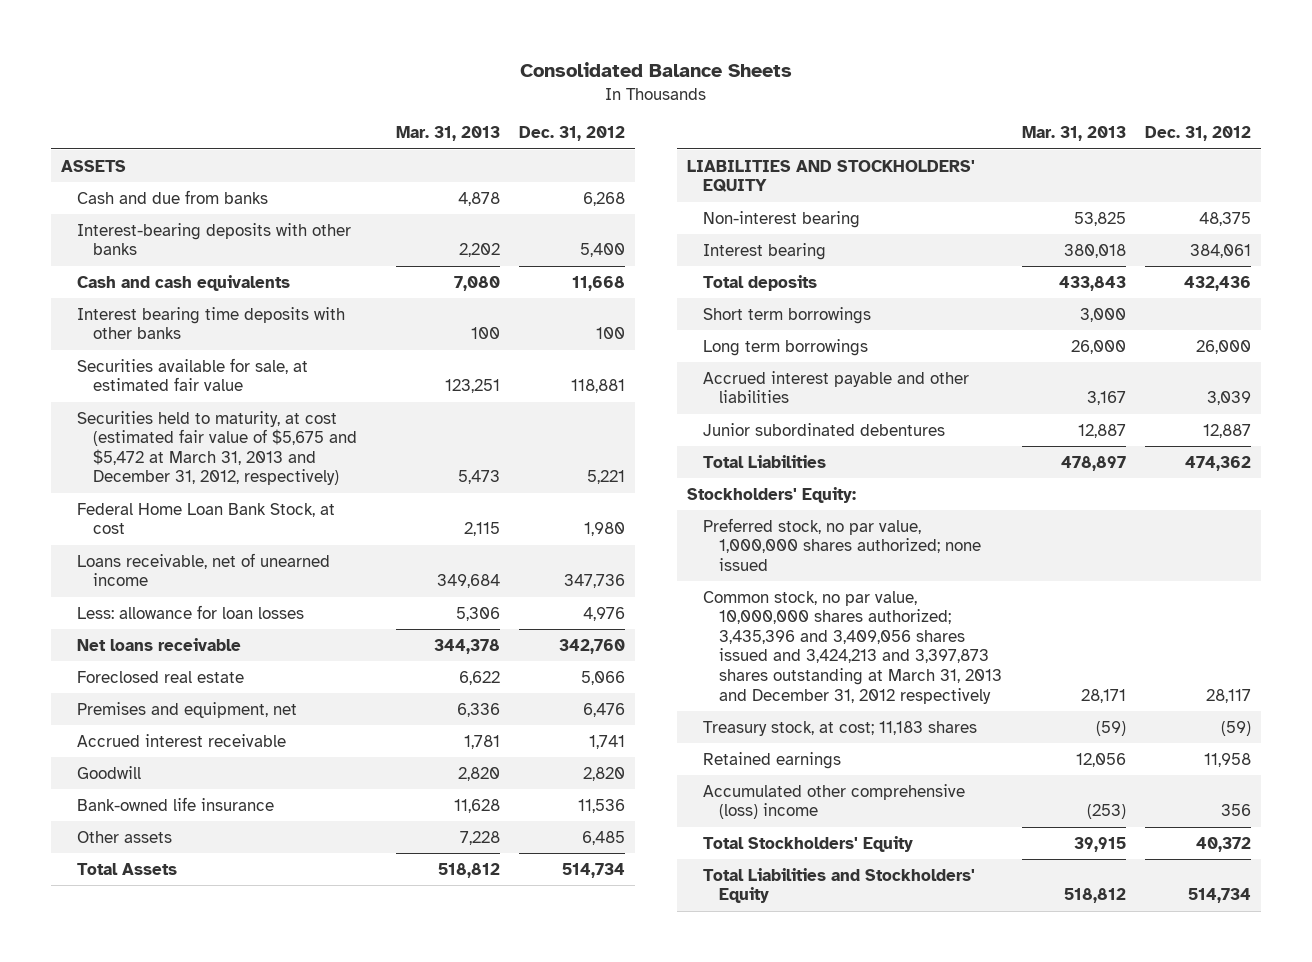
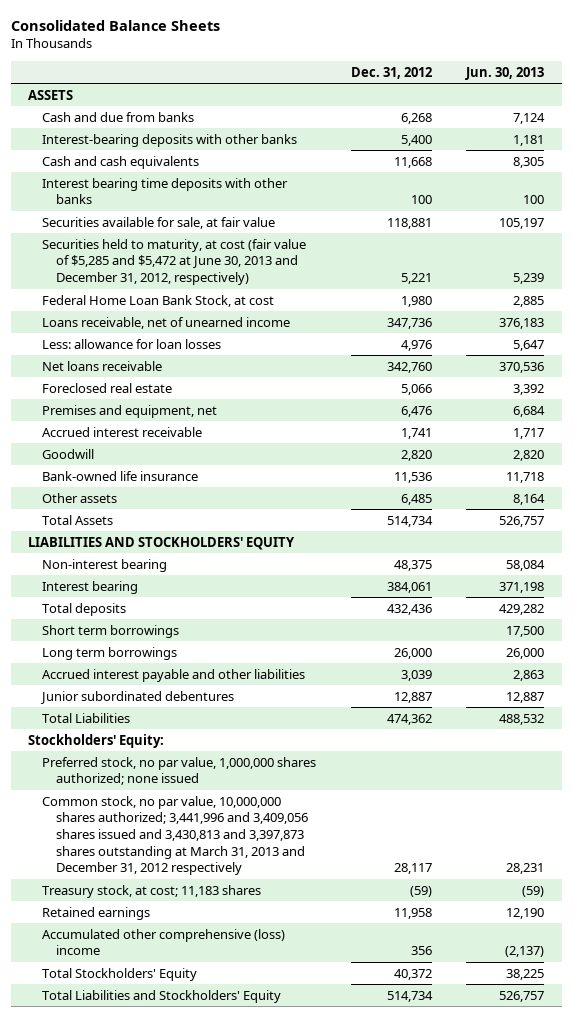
[395,126,500,142] Mar. 31, 2013 -> none
none -> [465,66,545,80] Jun. 30, 2013
[76,357,308,392] Securities available for sale, at estimated fair value -> [42,216,276,229] Securities available for sale, at fair value
[76,410,358,486] Securities held to maturity, at cost (estimated fair value of $5,675 and $5,472 at March 31, 2013 and December 31, 2012, respectively) -> [42,238,307,285] Securities held to maturity, at cost (fair value of $5,285 and $5,472 at June 30, 2013 and December 31, 2012, respectively)
[702,590,1002,704] Common stock, no par value, 10,000,000 shares authorized; 3,435,396 and 3,409,056 shares issued and 3,424,213 and 3,397,873 shares outstanding at March 31, 2013 and December 31, 2012 respectively -> [42,795,309,876] Common stock, no par value, 10,000,000 shares authorized; 3,441,996 and 3,409,056 shares issued and 3,430,813 and 3,397,873 shares outstanding at March 31, 2013 and December 31, 2012 respectively

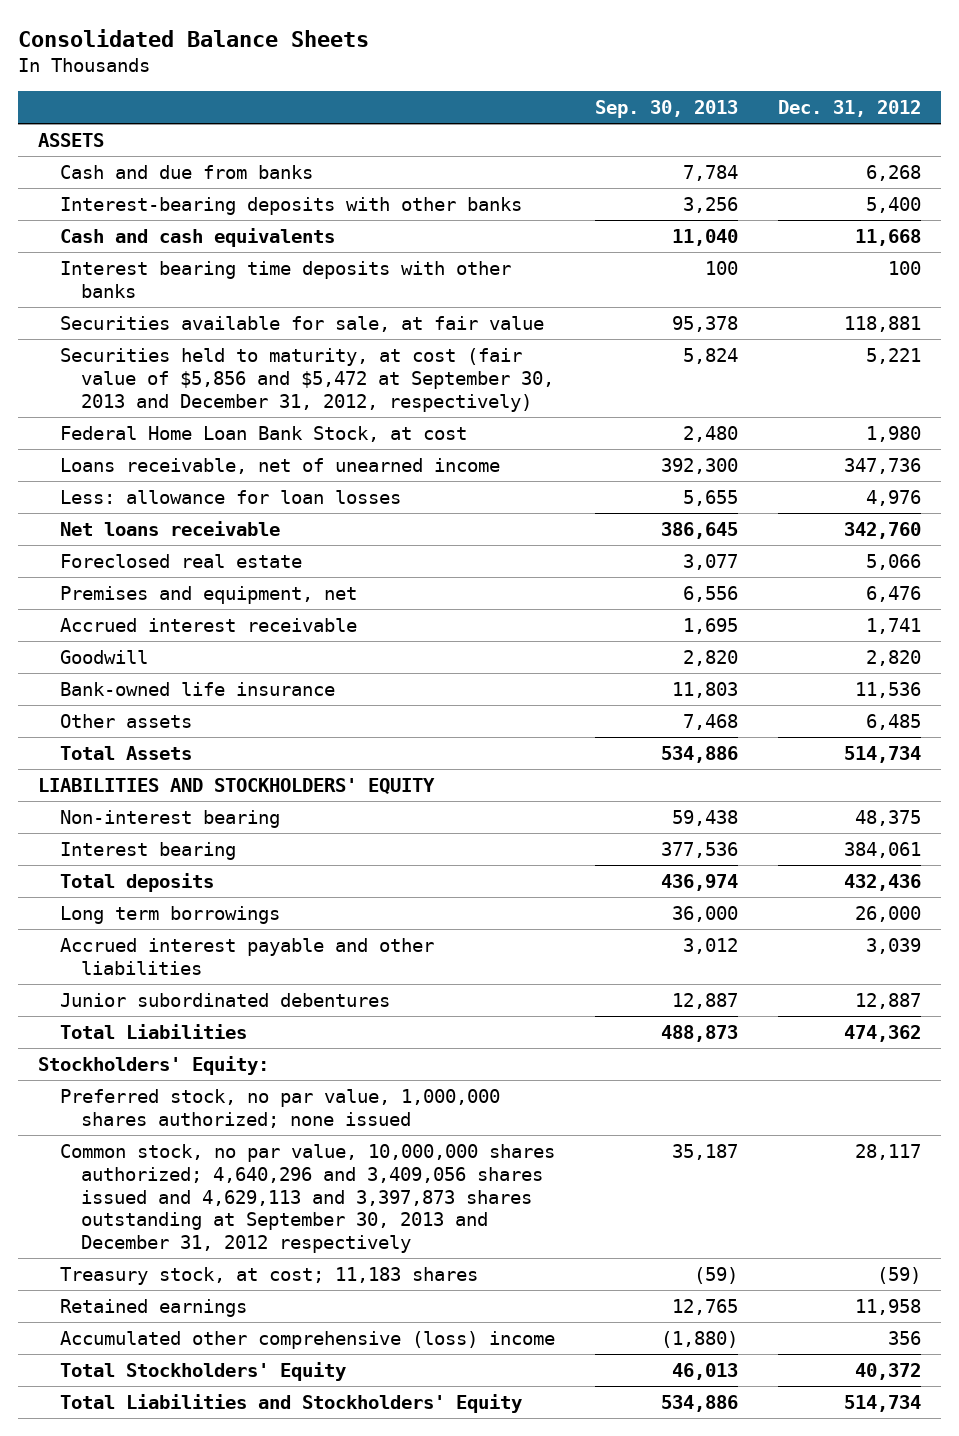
[465,66,545,80] Jun. 30, 2013 -> none
none -> [594,99,738,118] Sep. 30, 2013
[42,238,307,285] Securities held to maturity, at cost (fair value of $5,285 and $5,472 at June 30, 2013 and December 31, 2012, respectively) -> [59,347,554,412] Securities held to maturity, at cost (fair value of $5,856 and $5,472 at September 30, 2013 and December 31, 2012, respectively)
[42,624,180,638] Short term borrowings -> none
[42,795,309,876] Common stock, no par value, 10,000,000 shares authorized; 3,441,996 and 3,409,056 shares issued and 3,430,813 and 3,397,873 shares outstanding at March 31, 2013 and December 31, 2012 respectively -> [59,1143,555,1254] Common stock, no par value, 10,000,000 shares authorized; 4,640,296 and 3,409,056 shares issued and 4,629,113 and 3,397,873 shares outstanding at September 30, 2013 and December 31, 2012 respectively

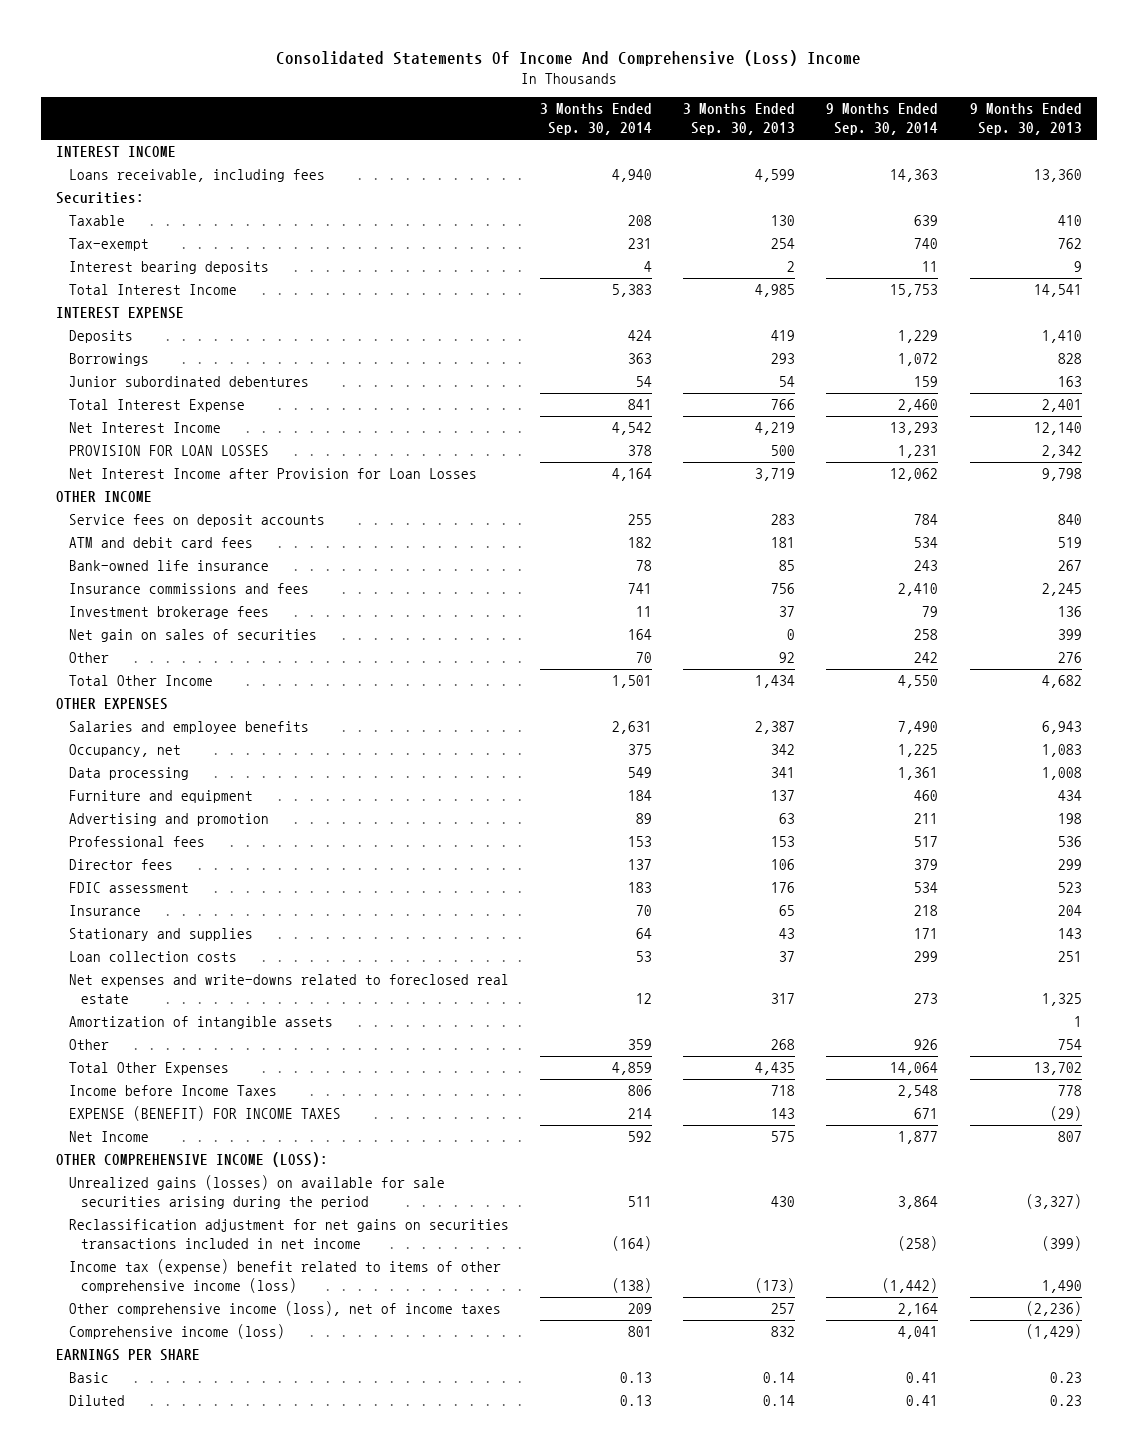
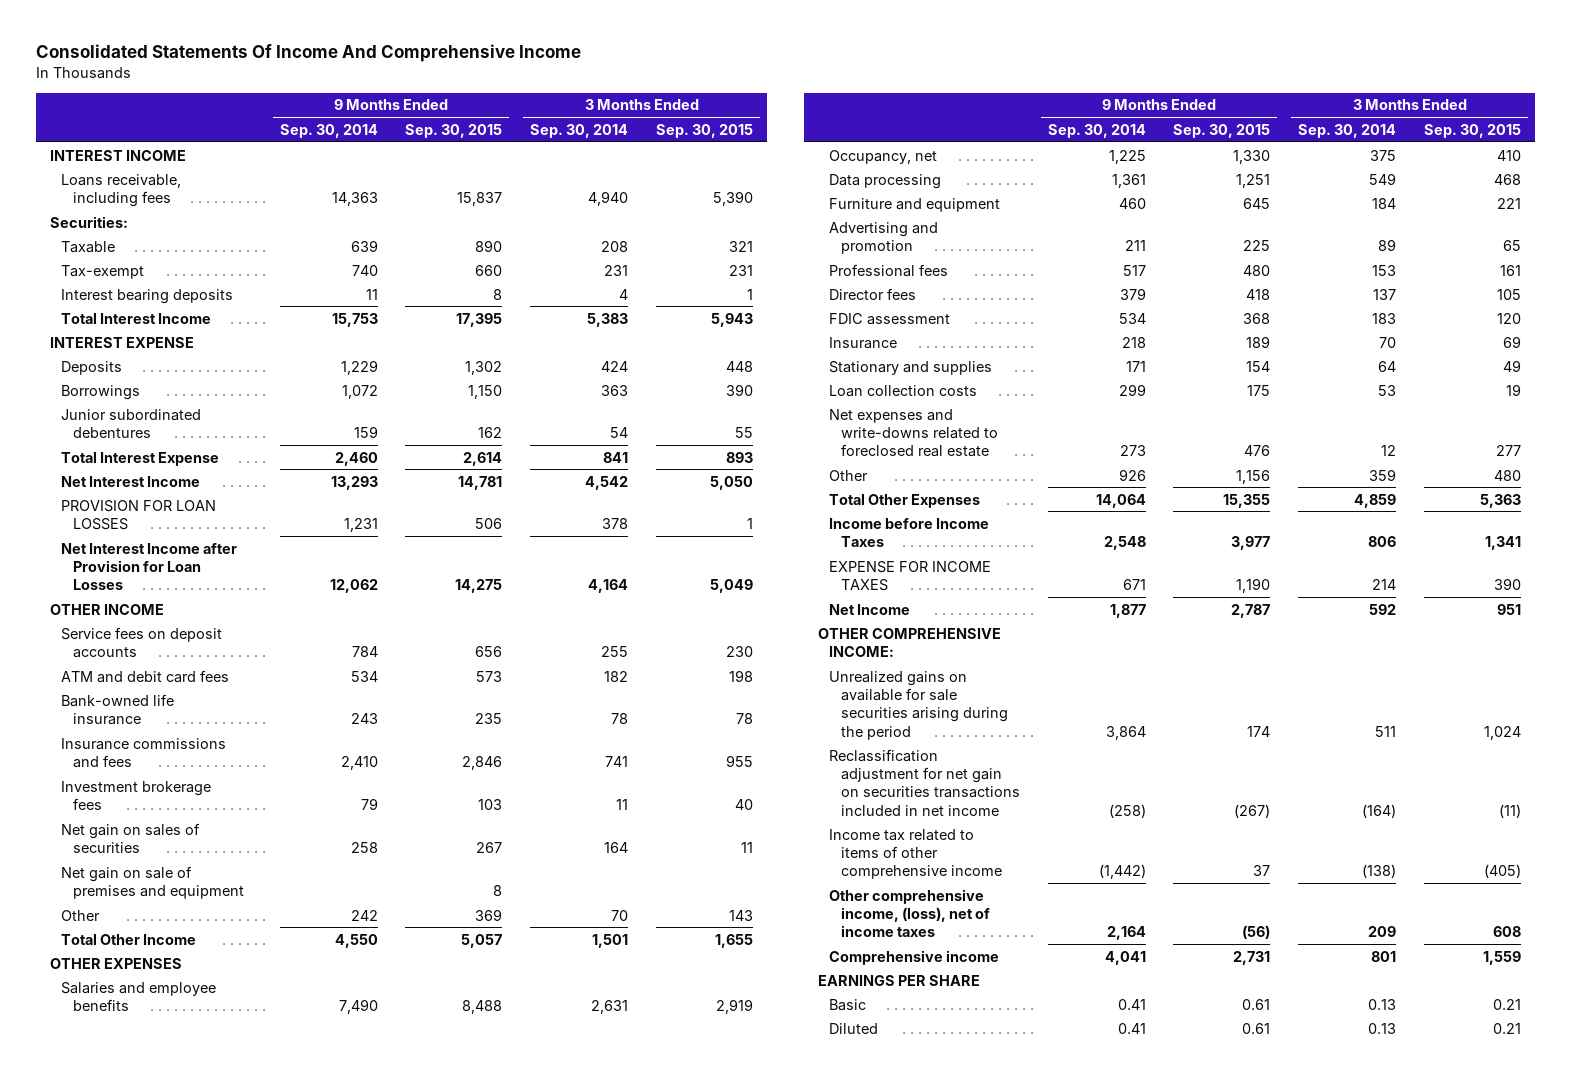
[275,50,861,67] Consolidated Statements Of Income And Comprehensive (Loss) Income -> [35,44,581,63] Consolidated Statements Of Income And Comprehensive Income
[683,103,796,136] 3 Months Ended Sep. 30, 2013 -> none
[969,103,1082,136] 9 Months Ended Sep. 30, 2013 -> none
none -> [405,123,503,138] Sep. 30, 2015
none -> [656,123,754,138] Sep. 30, 2015
none -> [61,865,244,899] Net gain on sale of premises and equipment
[68,1016,333,1030] Amortization of intangible assets -> none
[68,1106,341,1122] EXPENSE (BENEFIT) FOR INCOME TAXES -> [829,560,992,591] EXPENSE FOR INCOME TAXES
[56,1152,329,1168] OTHER COMPREHENSIVE INCOME (LOSS): -> [817,627,1001,657] OTHER COMPREHENSIVE INCOME:
[68,1175,445,1210] Unrealized gains (losses) on available for sale securities arising during the period -> [829,670,1008,740] Unrealized gains on available for sale securities arising during the period
[68,1219,509,1250] Reclassification adjustment for net gains on securities transactions included in net income -> [829,748,1020,816] Reclassification adjustment for net gain on securities transactions included in net income
[68,1259,501,1294] Income tax (expense) benefit related to items of other comprehensive income (loss) -> [829,828,1002,880] Income tax related to items of other comprehensive income
[68,1301,501,1317] Other comprehensive income (loss), net of income taxes -> [829,888,990,938] Other comprehensive income, (loss), net of income taxes
[68,1324,285,1340] Comprehensive income (loss) -> [829,949,1000,965] Comprehensive income

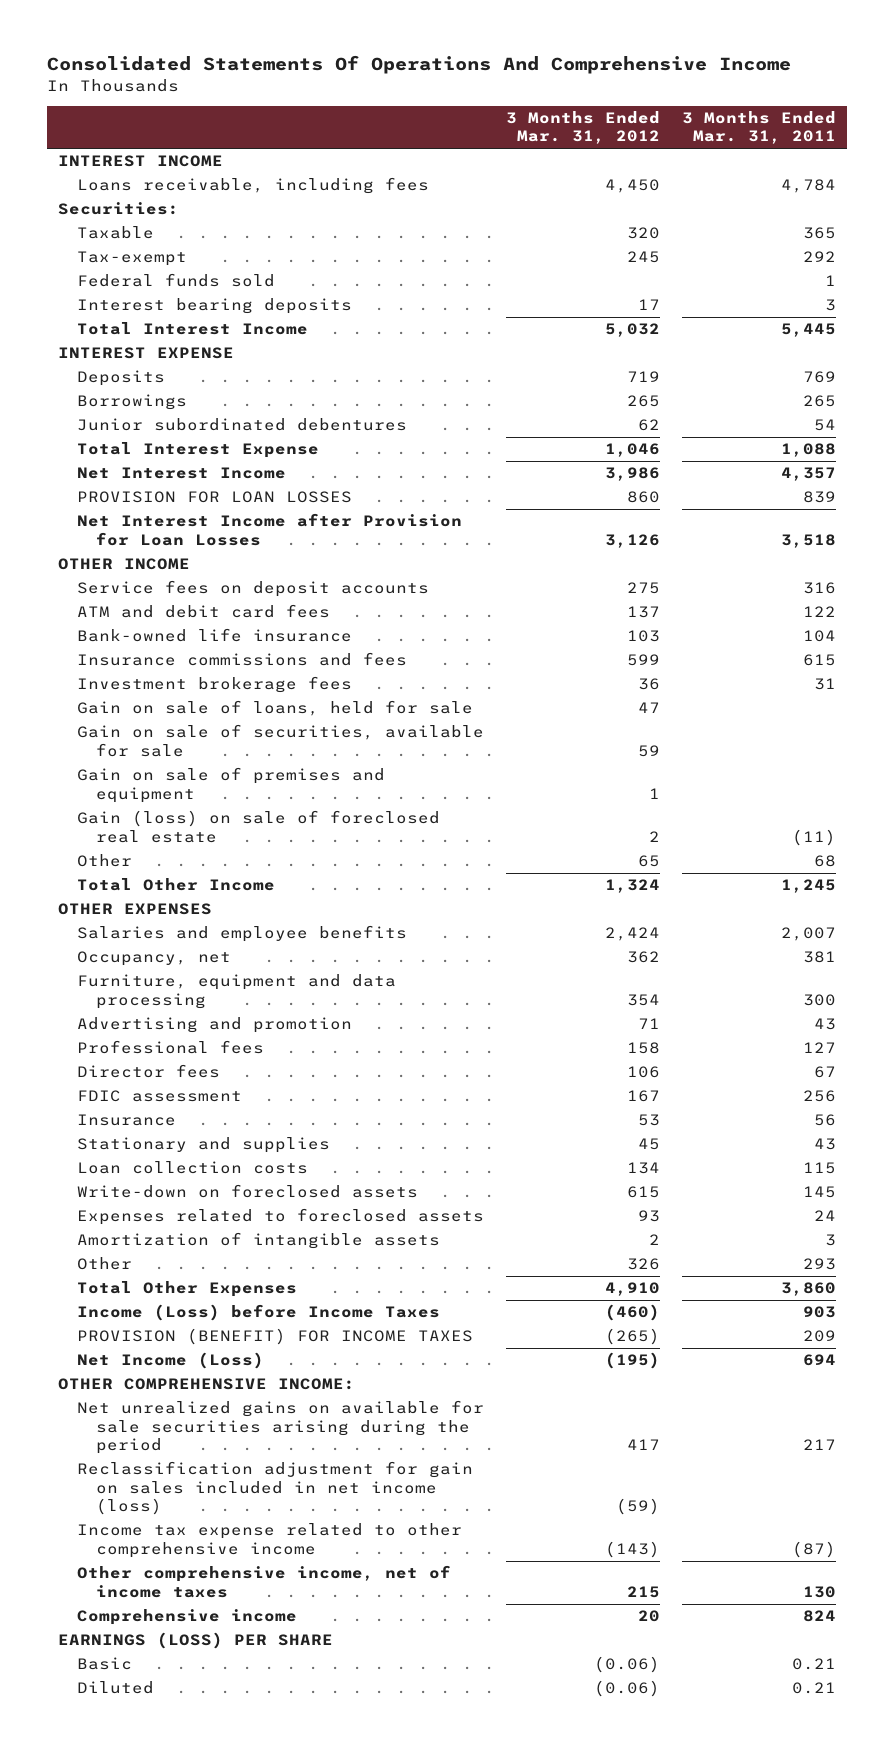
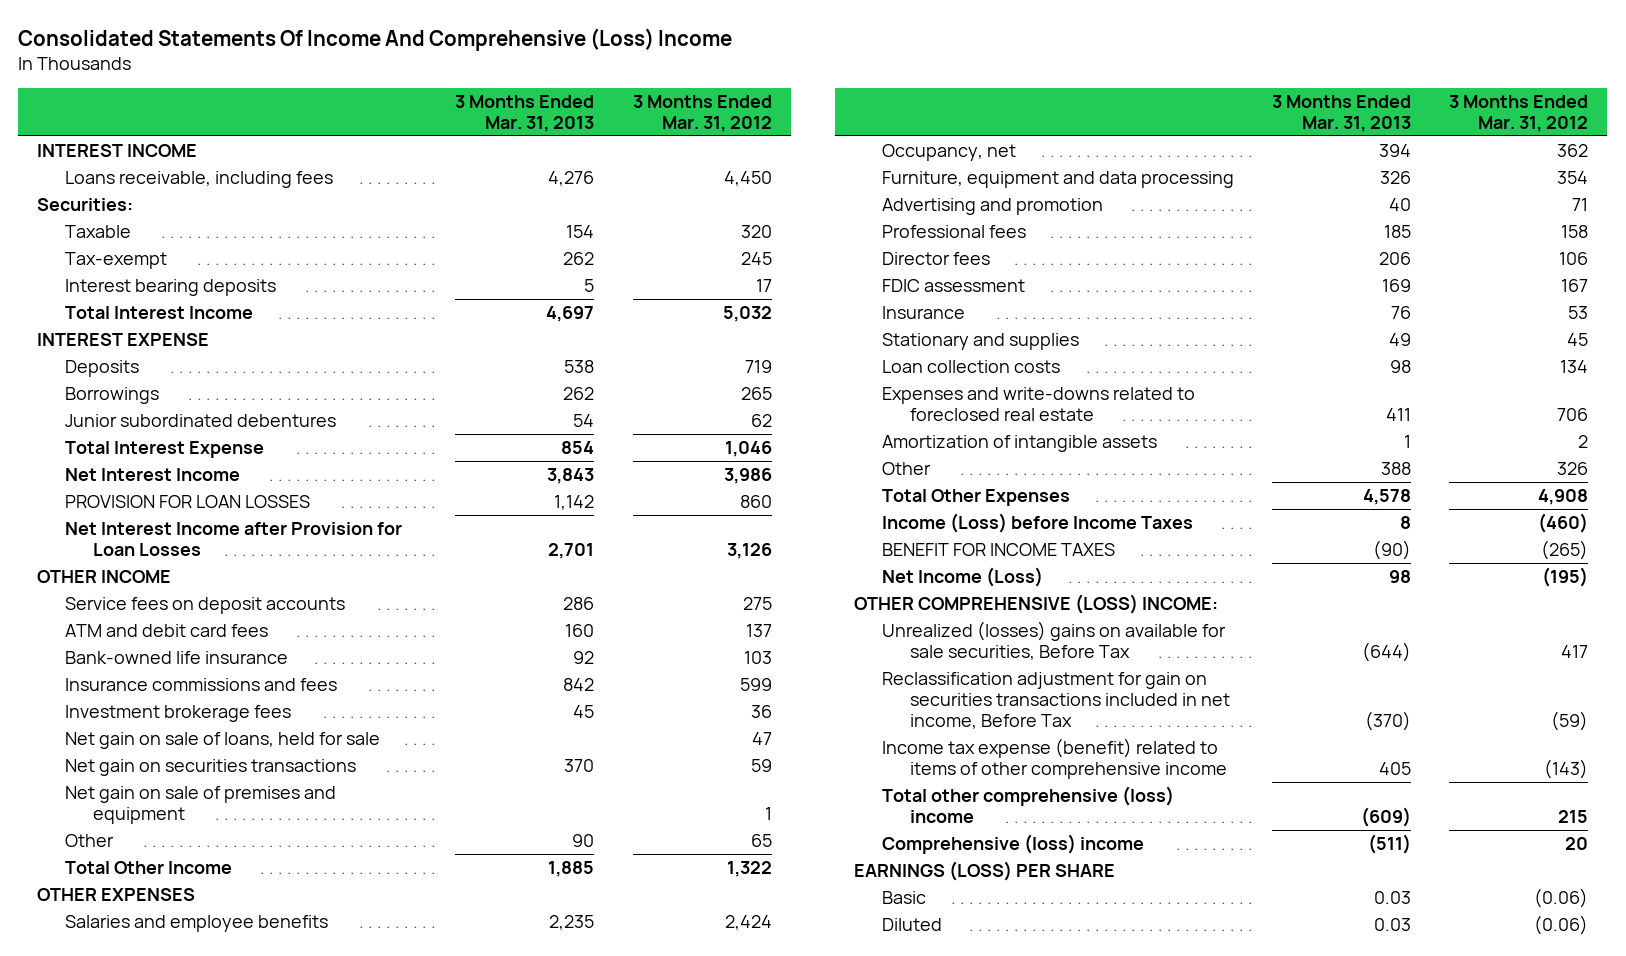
[46,55,791,75] Consolidated Statements Of Operations And Comprehensive Income -> [18,28,733,52] Consolidated Statements Of Income And Comprehensive (Loss) Income
[681,111,836,145] 3 Months Ended Mar. 31, 2011 -> none
none -> [455,94,595,132] 3 Months Ended Mar. 31, 2013
[76,273,275,288] Federal funds sold -> none
[76,724,484,757] Gain on sale of securities, available for sale -> none
[76,810,440,843] Gain (loss) on sale of foreclosed real estate -> none
[76,700,473,717] Gain on sale of loans, held for sale -> [65,731,381,749] Net gain on sale of loans, held for sale
none -> [65,758,357,776] Net gain on securities transactions
[76,767,385,803] Gain on sale of premises and equipment -> [65,785,337,824] Net gain on sale of premises and equipment
[604,879,660,894] 1,324 -> [726,860,772,877] 1,322
[76,1184,418,1199] Write-down on foreclosed assets -> none
[76,1208,484,1226] Expenses related to foreclosed assets -> [882,386,1196,421] Expenses and write-downs related to foreclosed real estate
[637,1210,660,1223] 93 -> [1557,407,1589,421] 706
[604,1282,660,1297] 4,910 -> [1538,488,1589,505] 4,908
[76,1328,473,1346] PROVISION (BENEFIT) FOR INCOME TAXES -> [882,542,1116,556] BENEFIT FOR INCOME TAXES
[57,1378,355,1391] OTHER COMPREHENSIVE INCOME: -> [854,593,1219,614] OTHER COMPREHENSIVE (LOSS) INCOME:
[76,1400,484,1454] Net unrealized gains on available for sale securities arising during the period -> [882,620,1227,660] Unrealized (losses) gains on available for sale securities, Before Tax
[76,1461,473,1515] Reclassification adjustment for gain on sales included in net income (loss) -> [882,671,1230,729] Reclassification adjustment for gain on securities transactions included in net income, Before Tax
[76,1523,462,1558] Income tax expense related to other comprehensive income -> [882,737,1227,779] Income tax expense (benefit) related to items of other comprehensive income
[76,1565,451,1598] Other comprehensive income, net of income taxes -> [882,785,1175,823] Total other comprehensive (loss) income
[76,1609,297,1626] Comprehensive income -> [882,833,1145,854] Comprehensive (loss) income

